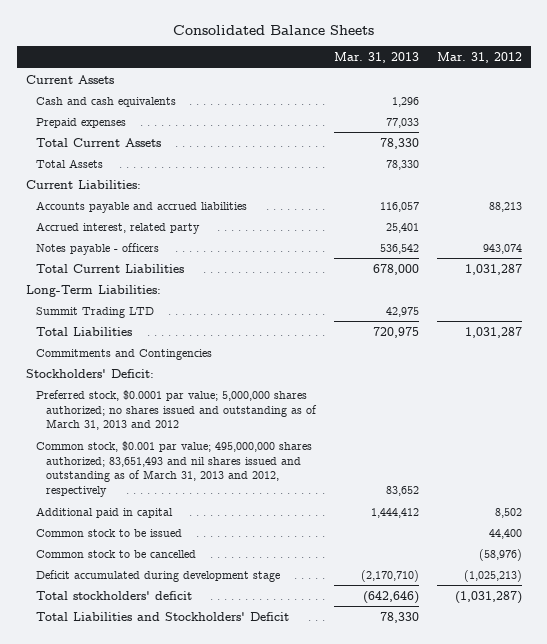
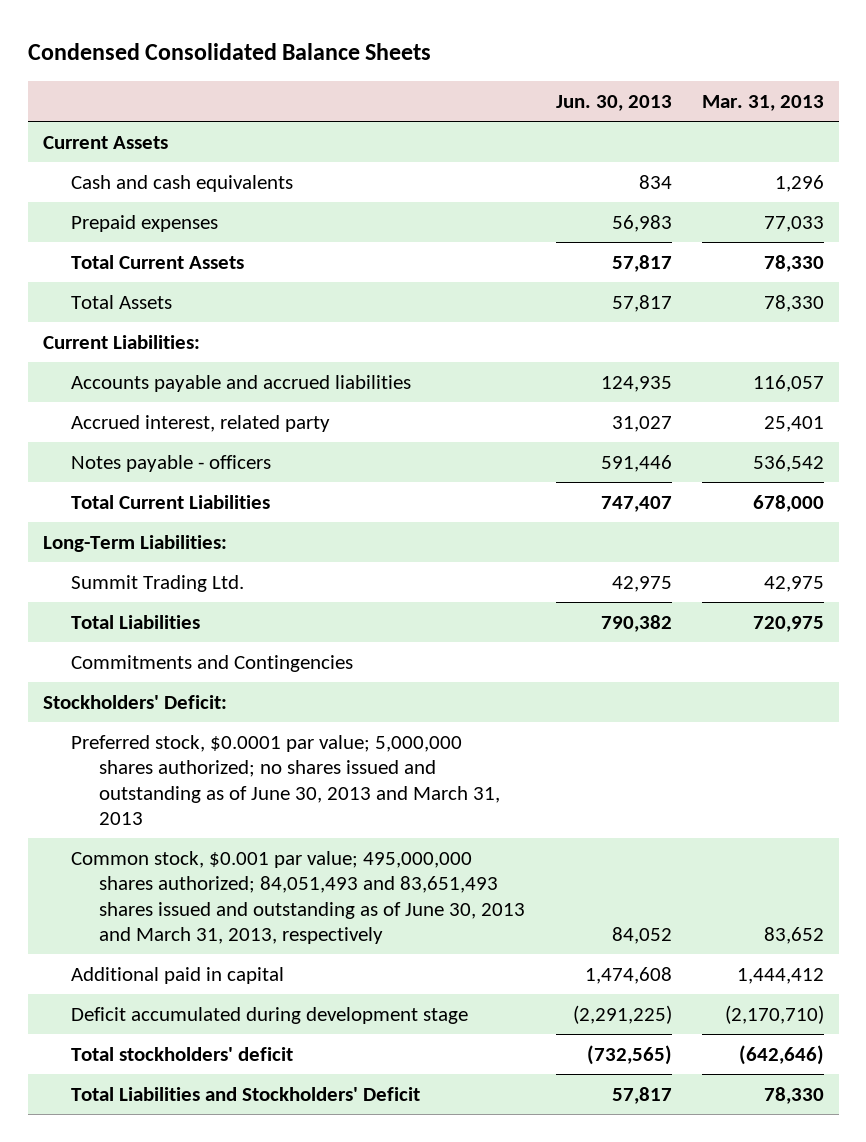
[172,24,374,35] Consolidated Balance Sheets -> [27,43,431,61] Condensed Consolidated Balance Sheets
[436,51,522,63] Mar. 31, 2012 -> none
none -> [555,95,672,112] Jun. 30, 2013
[35,306,154,318] Summit Trading LTD -> [71,574,245,592] Summit Trading Ltd.
[35,389,317,431] Preferred stock, $0.0001 par value; 5,000,000 shares authorized; no shares issued and outstanding as of March 31, 2013 and 2012 -> [71,734,501,826] Preferred stock, $0.0001 par value; 5,000,000 shares authorized; no shares issued and outstanding as of June 30, 2013 and March 31, 2013
[35,440,312,498] Common stock, $0.001 par value; 495,000,000 shares authorized; 83,651,493 and nil shares issued and outstanding as of March 31, 2013 and 2012, respectively -> [71,850,526,945] Common stock, $0.001 par value; 495,000,000 shares authorized; 84,051,493 and 83,651,493 shares issued and outstanding as of June 30, 2013 and March 31, 2013, respectively
[35,528,182,537] Common stock to be issued -> none
[35,549,196,558] Common stock to be cancelled -> none

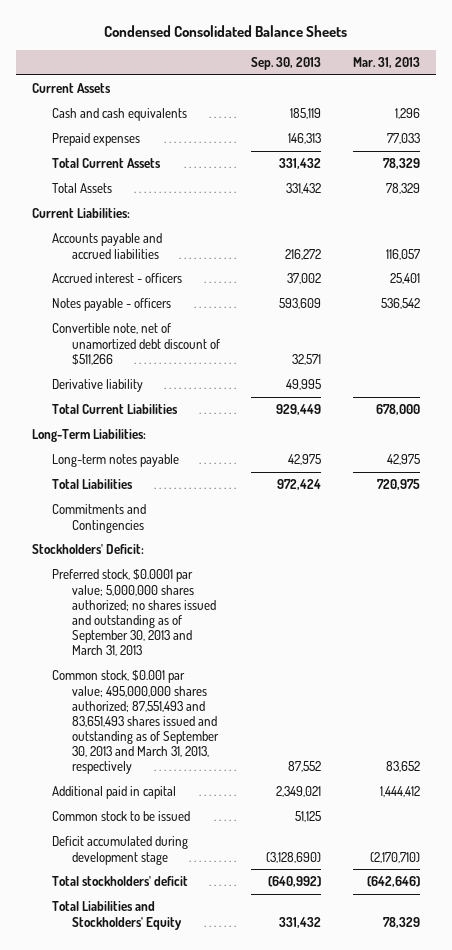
[555,95,672,112] Jun. 30, 2013 -> none
none -> [251,57,322,71] Sep. 30, 2013
[763,254,824,272] 78,330 -> [382,158,420,170] 78,329
[763,294,824,312] 78,330 -> [385,183,420,195] 78,329
[71,414,331,432] Accrued interest, related party -> [51,273,182,284] Accrued interest - officers
none -> [51,323,220,365] Convertible note, net of unamortized debt discount of $511,266
none -> [51,379,143,393] Derivative liability
[71,574,245,592] Summit Trading Ltd. -> [51,454,179,468] Long-term notes payable
[71,734,501,826] Preferred stock, $0.0001 par value; 5,000,000 shares authorized; no shares issued and outstanding as of June 30, 2013 and March 31, 2013 -> [51,569,216,657] Preferred stock, $0.0001 par value; 5,000,000 shares authorized; no shares issued and outstanding as of September 30, 2013 and March 31, 2013
[71,850,526,945] Common stock, $0.001 par value; 495,000,000 shares authorized; 84,051,493 and 83,651,493 shares issued and outstanding as of June 30, 2013 and March 31, 2013, respectively -> [51,670,219,775] Common stock, $0.001 par value; 495,000,000 shares authorized; 87,551,493 and 83,651,493 shares issued and outstanding as of September 30, 2013 and March 31, 2013, respectively
none -> [51,811,190,822] Common stock to be issued
[71,1086,421,1101] Total Liabilities and Stockholders' Deficit -> [51,901,182,930] Total Liabilities and Stockholders' Equity
[763,1086,824,1104] 78,330 -> [382,916,420,928] 78,329

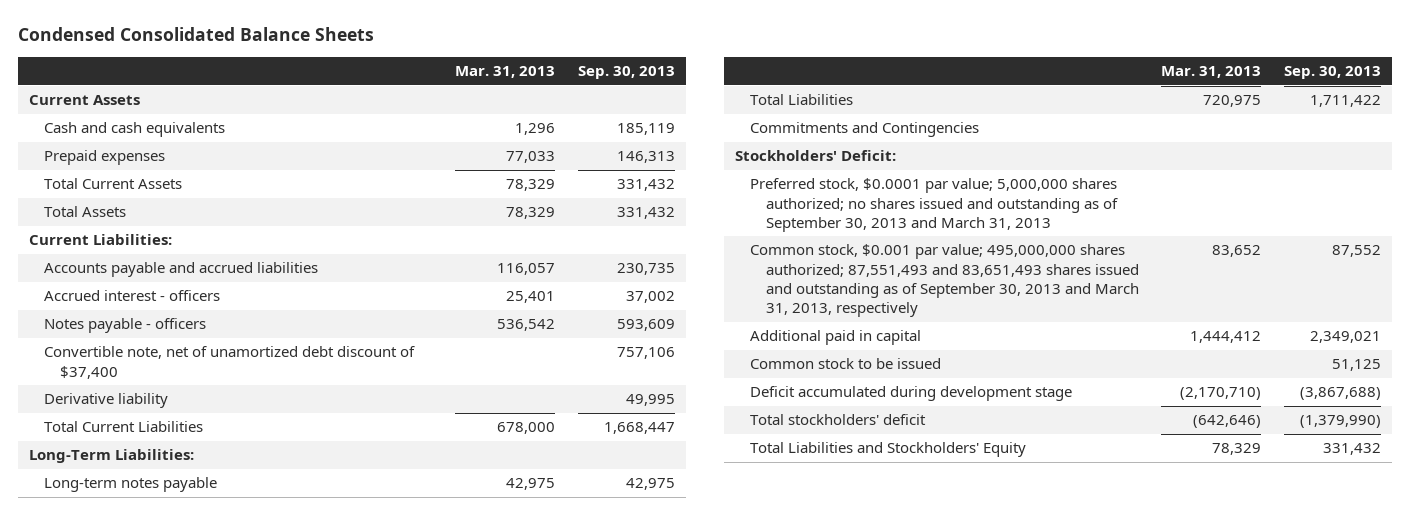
[285,248,322,260] 216,272 -> [616,263,675,276] 230,735
[51,323,220,365] Convertible note, net of unamortized debt discount of $511,266 -> [44,346,416,379] Convertible note, net of unamortized debt discount of $37,400
[292,353,322,365] 32,571 -> [616,347,675,360] 757,106
[276,404,322,416] 929,449 -> [603,422,675,435] 1,668,447
[277,479,322,491] 972,424 -> [1309,95,1381,108] 1,711,422
[266,851,322,863] (3,128,690) -> [1299,387,1381,401] (3,867,688)
[268,876,322,888] (640,992) -> [1299,415,1381,429] (1,379,990)

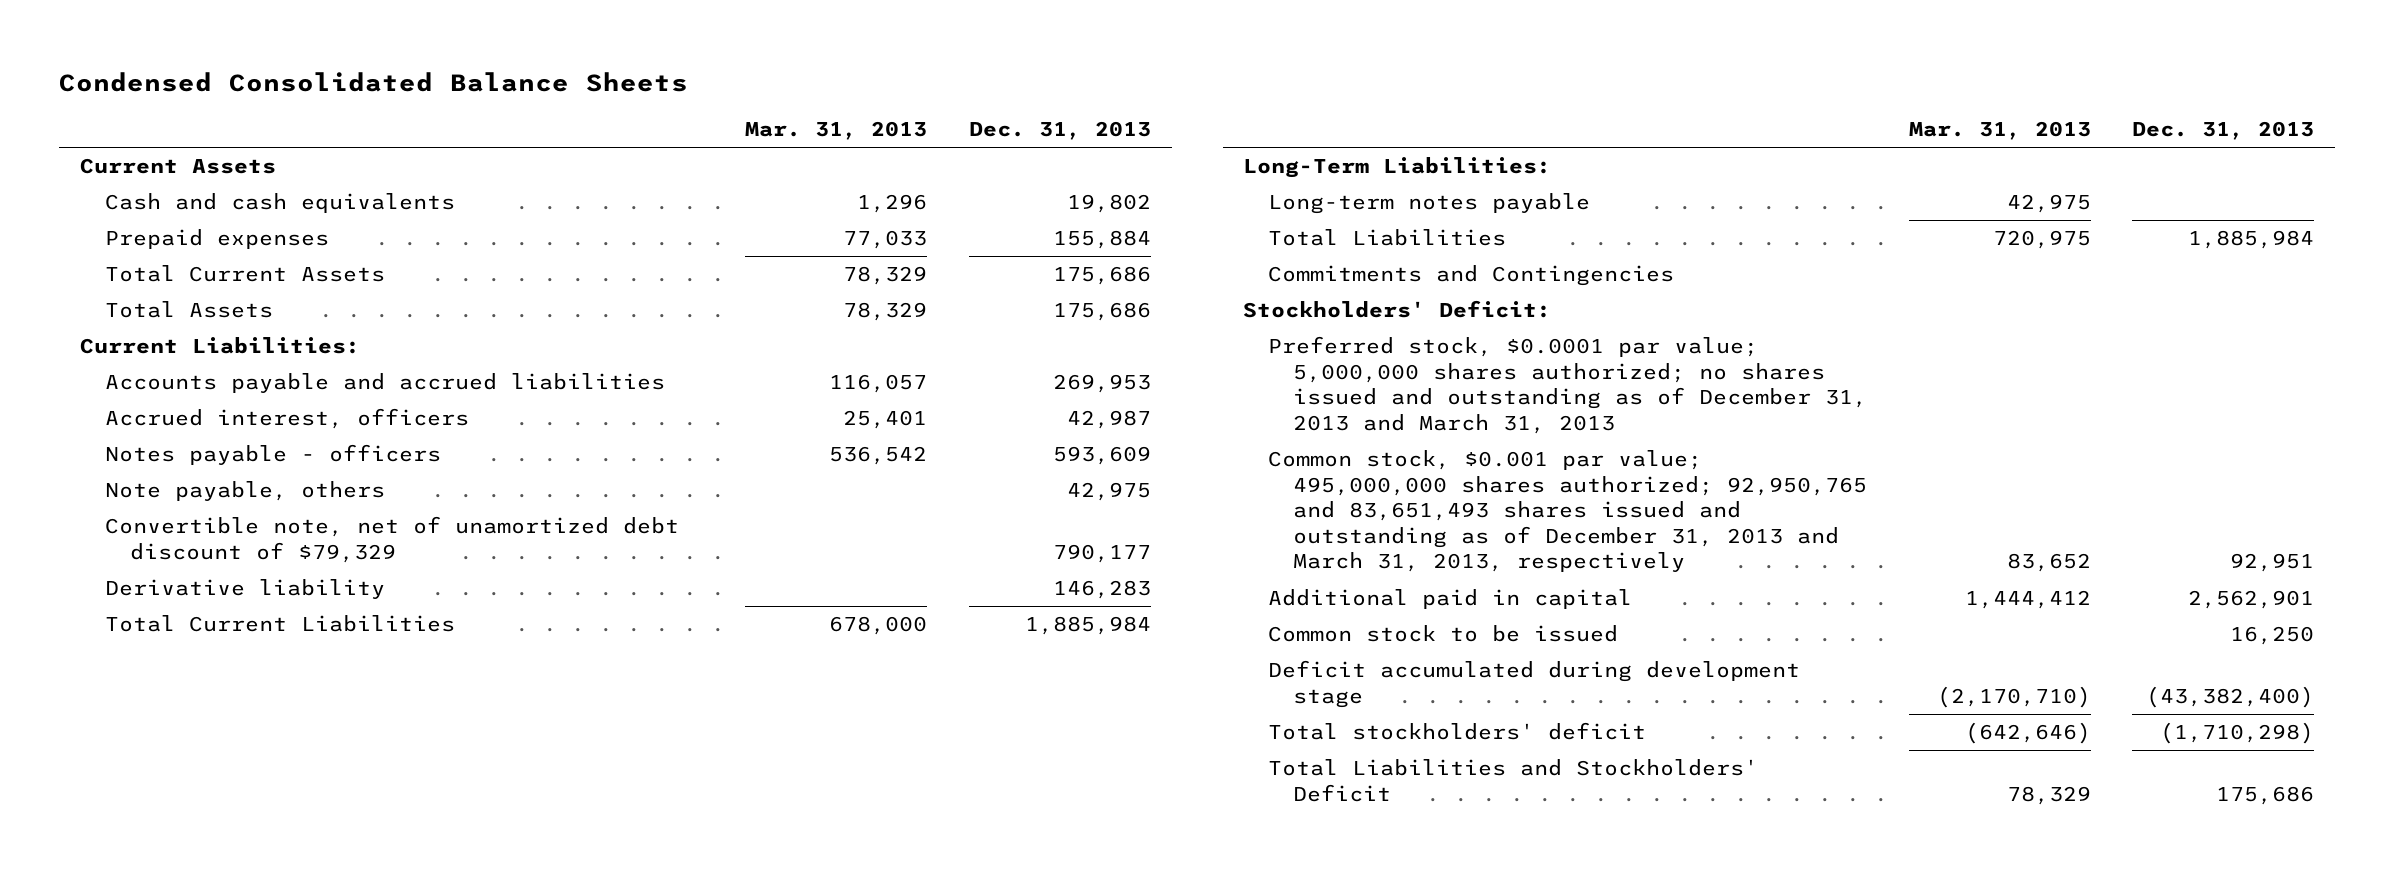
[577,66,675,80] Sep. 30, 2013 -> none
none -> [969,121,1152,141] Dec. 31, 2013
[44,290,221,302] Accrued interest - officers -> [104,408,469,430] Accrued interest, officers
none -> [104,481,385,502] Note payable, others
[44,346,416,379] Convertible note, net of unamortized debt discount of $37,400 -> [104,516,679,563] Convertible note, net of unamortized debt discount of $79,329
[750,178,1118,232] Preferred stock, $0.0001 par value; 5,000,000 shares authorized; no shares issued and outstanding as of September 30, 2013 and March 31, 2013 -> [1268,336,1868,434] Preferred stock, $0.0001 par value; 5,000,000 shares authorized; no shares issued and outstanding as of December 31, 2013 and March 31, 2013
[750,244,1139,318] Common stock, $0.001 par value; 495,000,000 shares authorized; 87,551,493 and 83,651,493 shares issued and outstanding as of September 30, 2013 and March 31, 2013, respectively -> [1268,450,1868,573] Common stock, $0.001 par value; 495,000,000 shares authorized; 92,950,765 and 83,651,493 shares issued and outstanding as of December 31, 2013 and March 31, 2013, respectively
[750,442,1027,458] Total Liabilities and Stockholders' Equity -> [1268,759,1759,802] Total Liabilities and Stockholders' Deficit

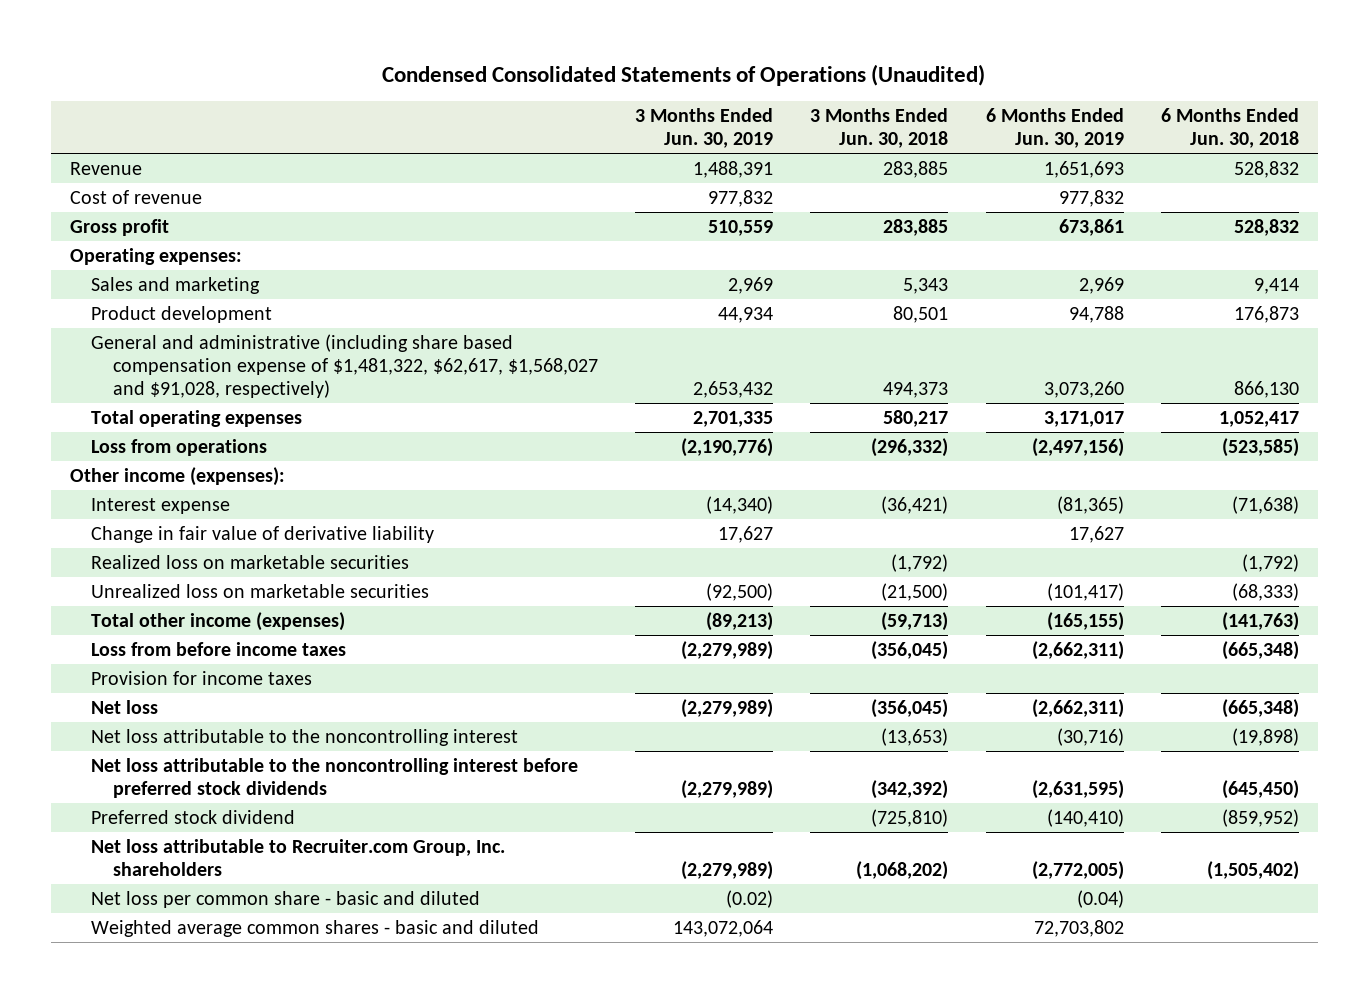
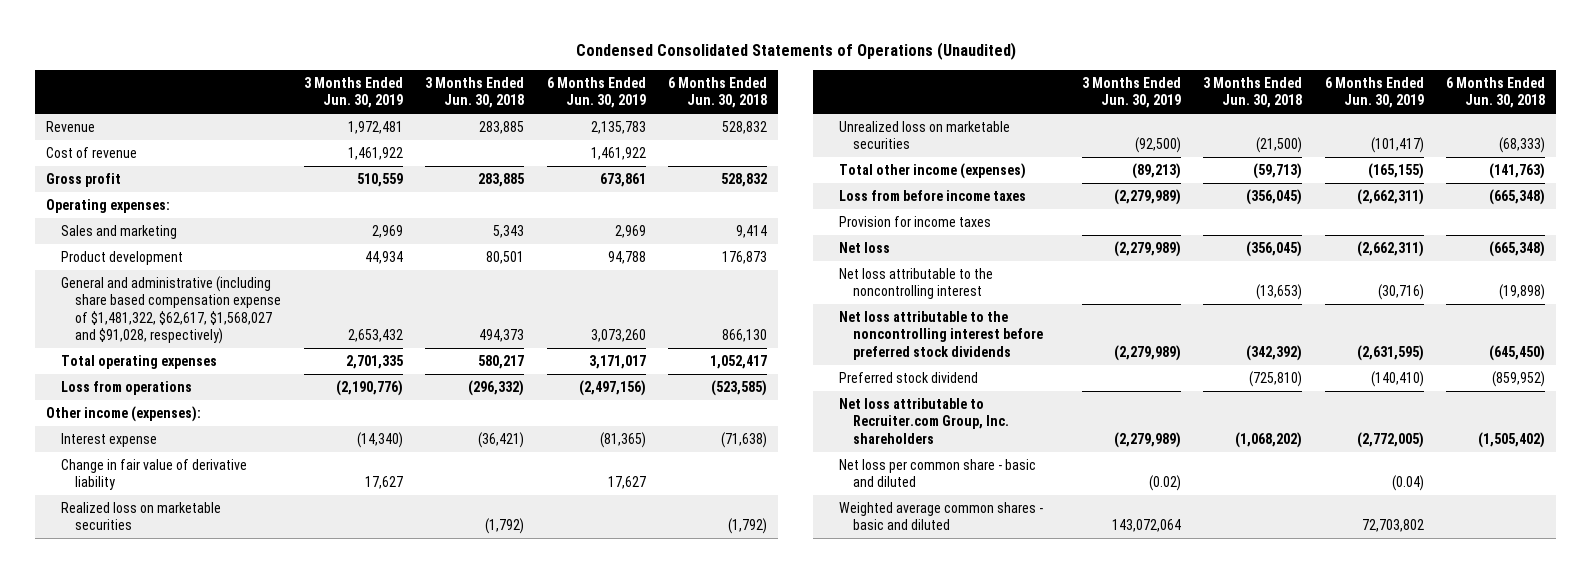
[693,160,774,178] 1,488,391 -> [347,120,403,134] 1,972,481
[1043,160,1124,178] 1,651,693 -> [590,120,646,134] 2,135,783
[708,189,774,207] 977,832 -> [347,146,403,160] 1,461,922
[1058,189,1124,207] 977,832 -> [590,146,646,160] 1,461,922

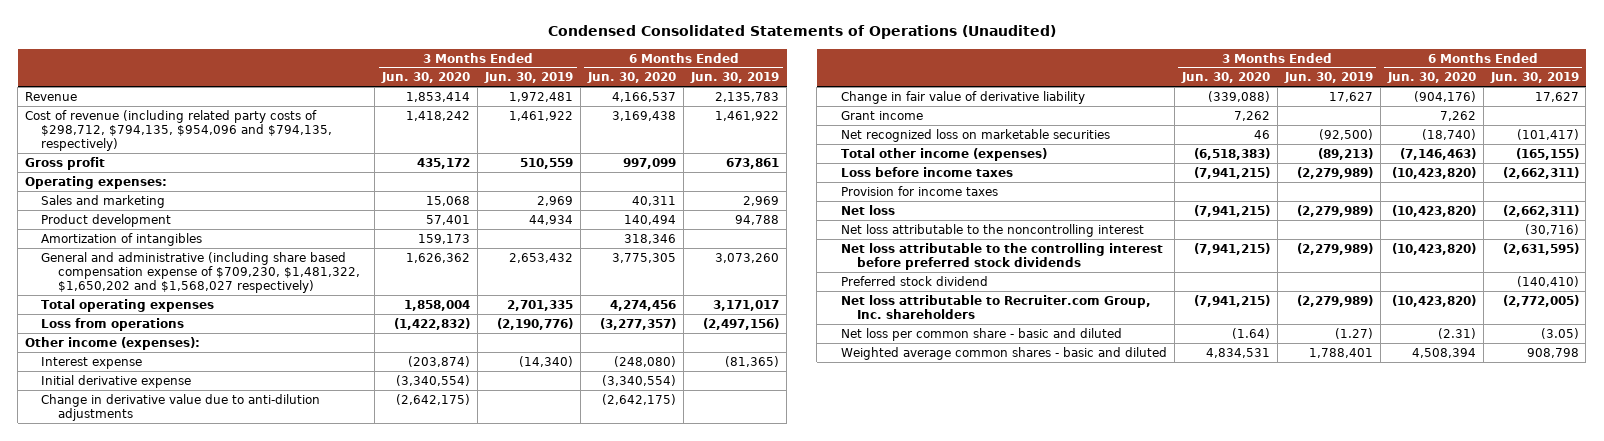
[425,76,525,109] 3 Months Ended Jun. 30, 2018 -> none
[668,76,768,109] 6 Months Ended Jun. 30, 2018 -> none
none -> [381,72,471,84] Jun. 30, 2020
none -> [587,72,677,84] Jun. 30, 2020
[46,146,138,158] Cost of revenue -> [25,109,333,151] Cost of revenue (including related party costs of $298,712, $794,135, $954,096 and $794,135, respectively)
none -> [41,232,203,246] Amortization of intangibles
[60,275,282,345] General and administrative (including share based compensation expense of $1,481,322, $62,617, $1,568,027 and $91,028, respectively) -> [41,251,360,293] General and administrative (including share based compensation expense of $709,230, $1,481,322, $1,650,202 and $1,568,027 respectively)
none -> [41,374,192,388] Initial derivative expense
none -> [41,393,321,421] Change in derivative value due to anti-dilution adjustments
[60,501,221,531] Realized loss on marketable securities -> none
none -> [840,110,923,120] Grant income
[838,120,1010,150] Unrealized loss on marketable securities -> [840,128,1110,142] Net recognized loss on marketable securities
[838,189,1026,201] Loss from before income taxes -> [840,166,1013,177] Loss before income taxes
[838,310,1044,360] Net loss attributable to the noncontrolling interest before preferred stock dividends -> [840,242,1163,270] Net loss attributable to the controlling interest before preferred stock dividends
[1148,475,1181,492] (0.02) -> [1334,327,1373,339] (1.27)
[1391,475,1424,492] (0.04) -> [1540,327,1579,339] (3.05)
[1111,519,1181,533] 143,072,064 -> [1308,347,1373,358] 1,788,401
[1361,519,1424,533] 72,703,802 -> [1526,347,1579,358] 908,798

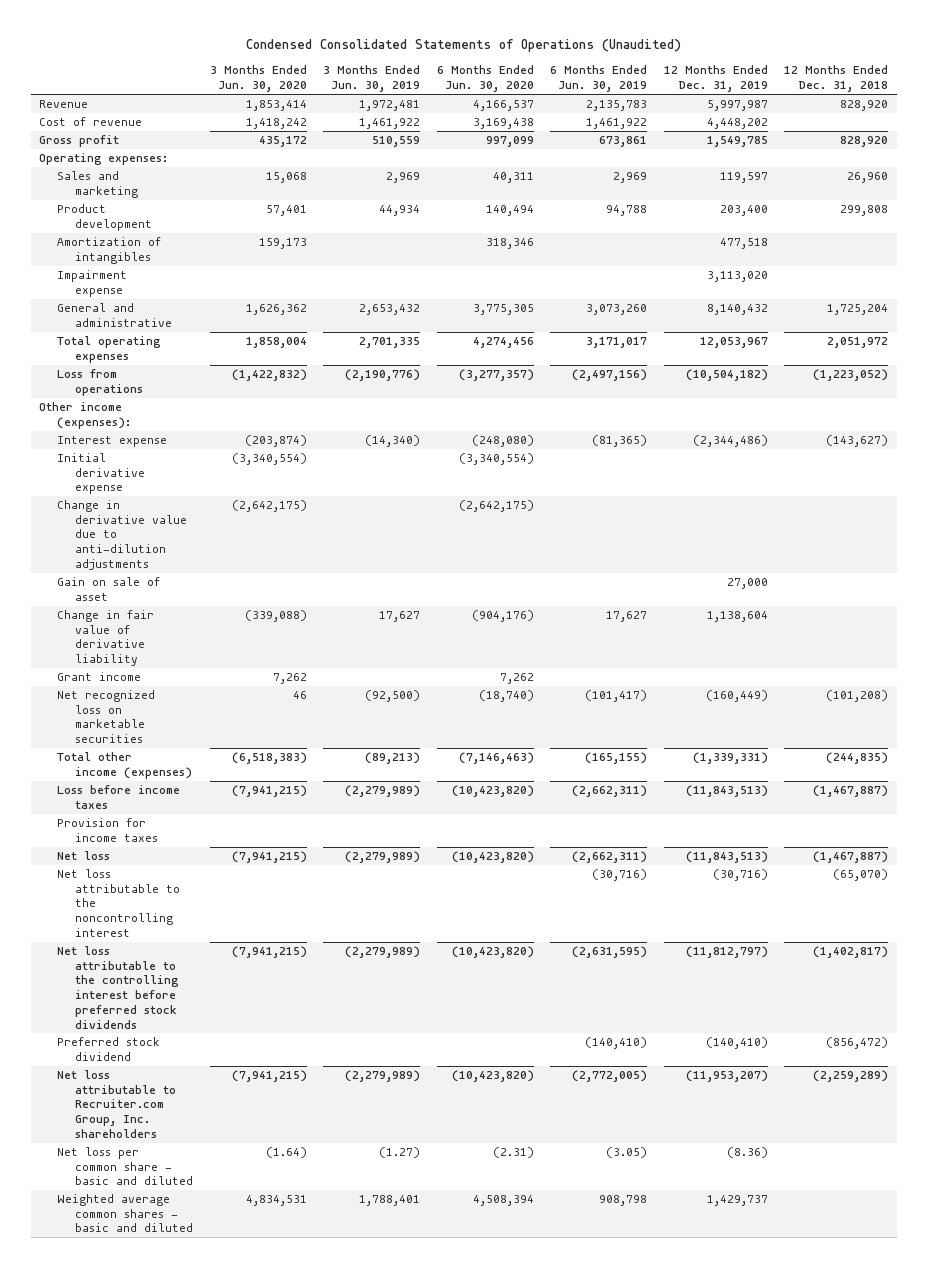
none -> [663,65,768,93] 12 Months Ended Dec. 31, 2019
none -> [784,65,889,93] 12 Months Ended Dec. 31, 2018
[25,109,333,151] Cost of revenue (including related party costs of $298,712, $794,135, $954,096 and $794,135, respectively) -> [39,117,143,127] Cost of revenue
none -> [57,270,128,297] Impairment expense
[41,251,360,293] General and administrative (including share based compensation expense of $709,230, $1,481,322, $1,650,202 and $1,568,027 respectively) -> [57,303,173,327] General and administrative
none -> [57,577,161,601] Gain on sale of asset

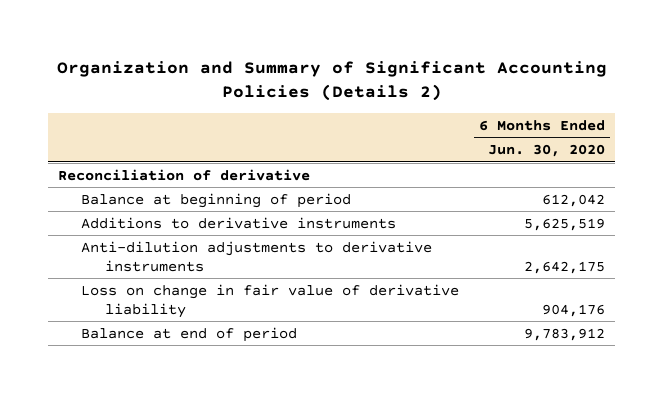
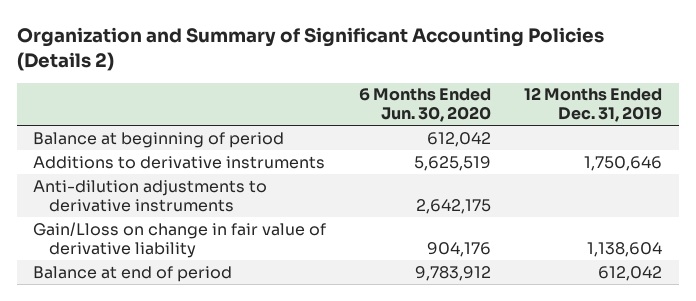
none -> [524,87,663,123] 12 Months Ended Dec. 31, 2019
[58,168,311,181] Reconciliation of derivative -> none
[81,283,460,318] Loss on change in fair value of derivative liability -> [33,221,327,258] Gain/Lloss on change in fair value of derivative liability

